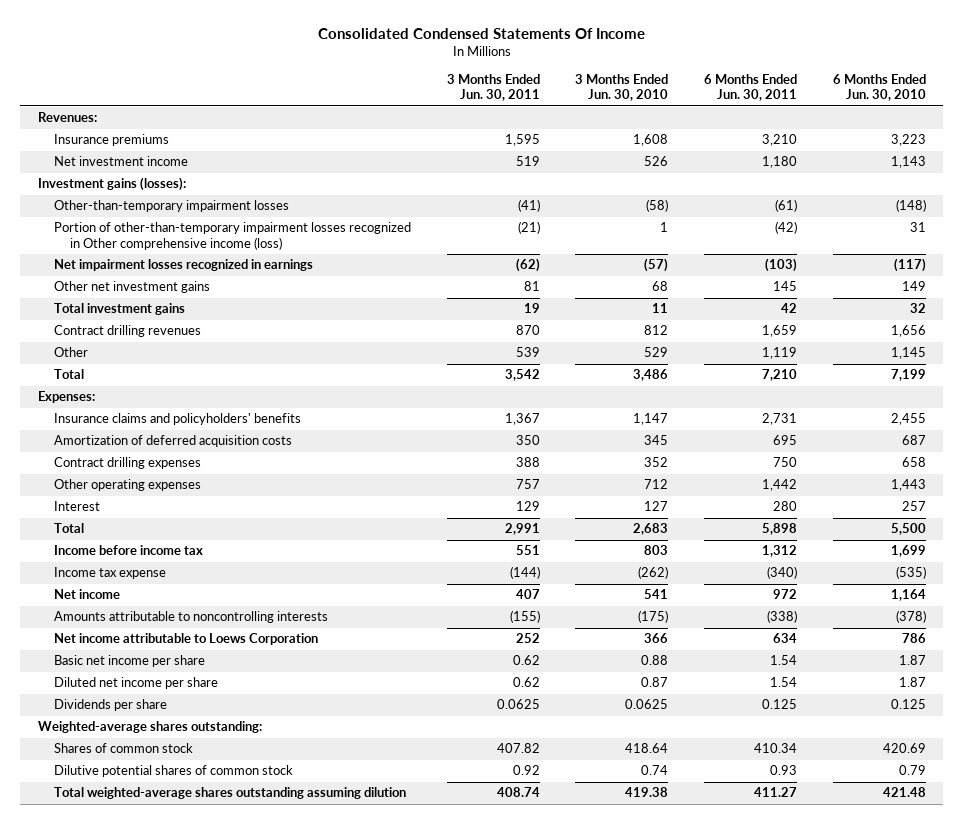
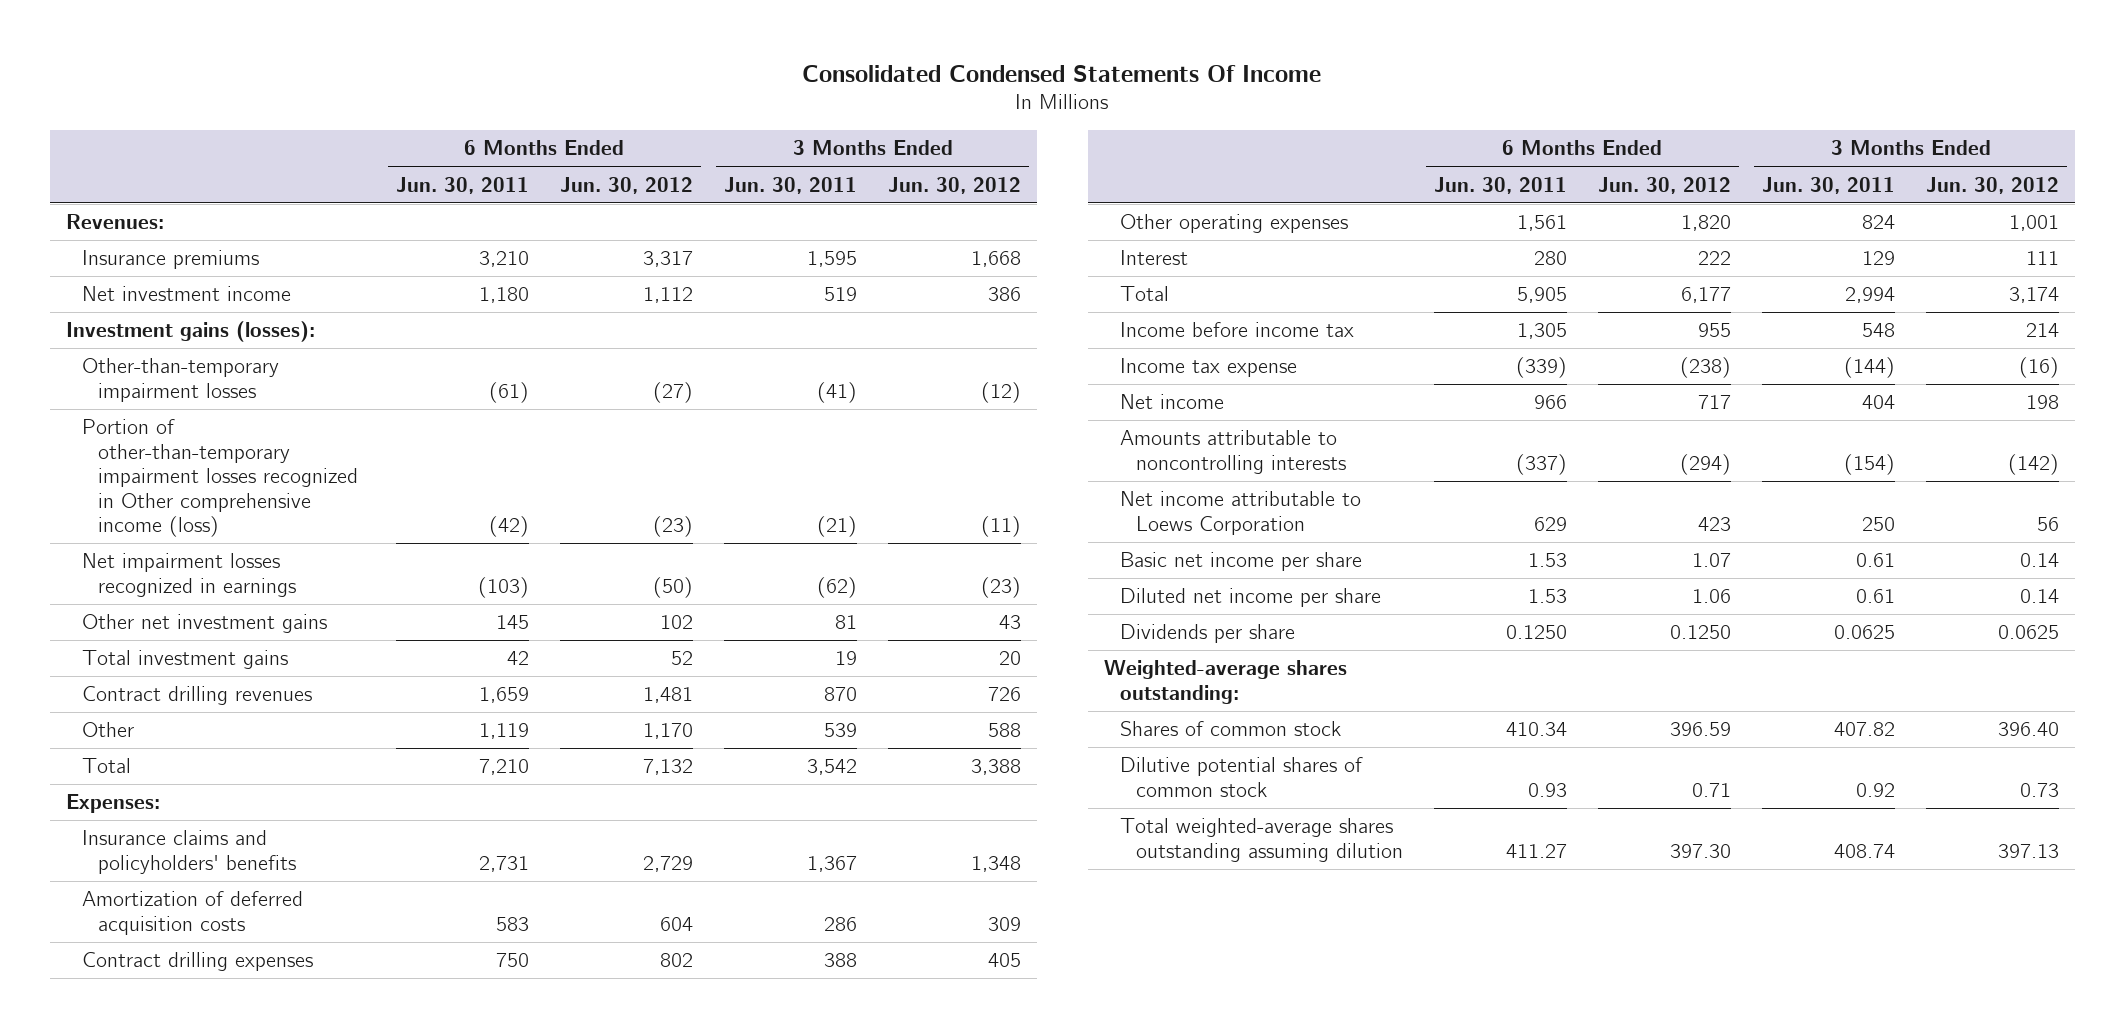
[575,73,669,102] 3 Months Ended Jun. 30, 2010 -> none
[832,73,926,102] 6 Months Ended Jun. 30, 2010 -> none
none -> [559,176,693,194] Jun. 30, 2012
none -> [888,176,1022,194] Jun. 30, 2012
[515,435,540,446] 350 -> [824,916,858,931] 286
[772,435,797,446] 695 -> [495,916,529,931] 583
[515,479,540,490] 757 -> [1862,215,1896,230] 824
[761,479,797,492] 1,442 -> [1516,215,1567,232] 1,561
[504,523,540,536] 2,991 -> [1845,287,1896,304] 2,994
[761,523,797,536] 5,898 -> [1516,287,1567,304] 5,905
[515,545,540,556] 551 -> [1862,323,1896,338] 548
[761,545,797,558] 1,312 -> [1516,323,1567,340] 1,305
[766,566,797,580] (340) -> [1515,357,1567,379] (339)
[515,589,540,600] 407 -> [1862,395,1896,410] 404
[772,589,797,600] 972 -> [1533,395,1567,410] 966
[509,610,540,624] (155) -> [1844,453,1896,475] (154)
[766,610,797,624] (338) -> [1515,453,1567,475] (337)
[515,633,540,644] 252 -> [1862,516,1896,531] 250
[772,633,797,644] 634 -> [1533,516,1567,531] 629
[512,655,540,666] 0.62 -> [1856,553,1896,568] 0.61
[769,655,797,666] 1.54 -> [1527,553,1567,568] 1.53
[512,677,540,688] 0.62 -> [1856,589,1896,604] 0.61
[769,677,797,688] 1.54 -> [1527,589,1567,604] 1.53
[761,699,797,710] 0.125 -> [1505,625,1567,640] 0.1250

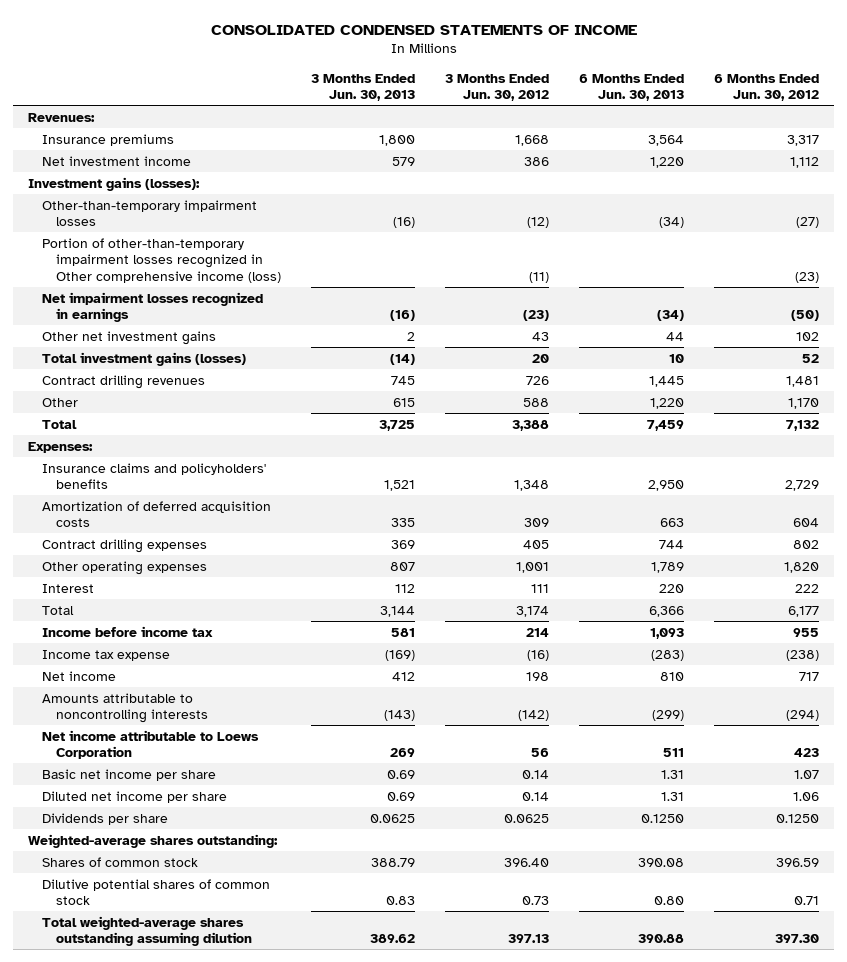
[802,64,1322,82] Consolidated Condensed Statements Of Income -> [210,24,637,35] CONSOLIDATED CONDENSED STATEMENTS OF INCOME
[395,176,529,194] Jun. 30, 2011 -> none
[724,176,858,194] Jun. 30, 2011 -> none
none -> [311,73,416,102] 3 Months Ended Jun. 30, 2013
none -> [578,73,684,102] 6 Months Ended Jun. 30, 2013
[81,650,288,670] Total investment gains -> [42,351,247,366] Total investment gains (losses)

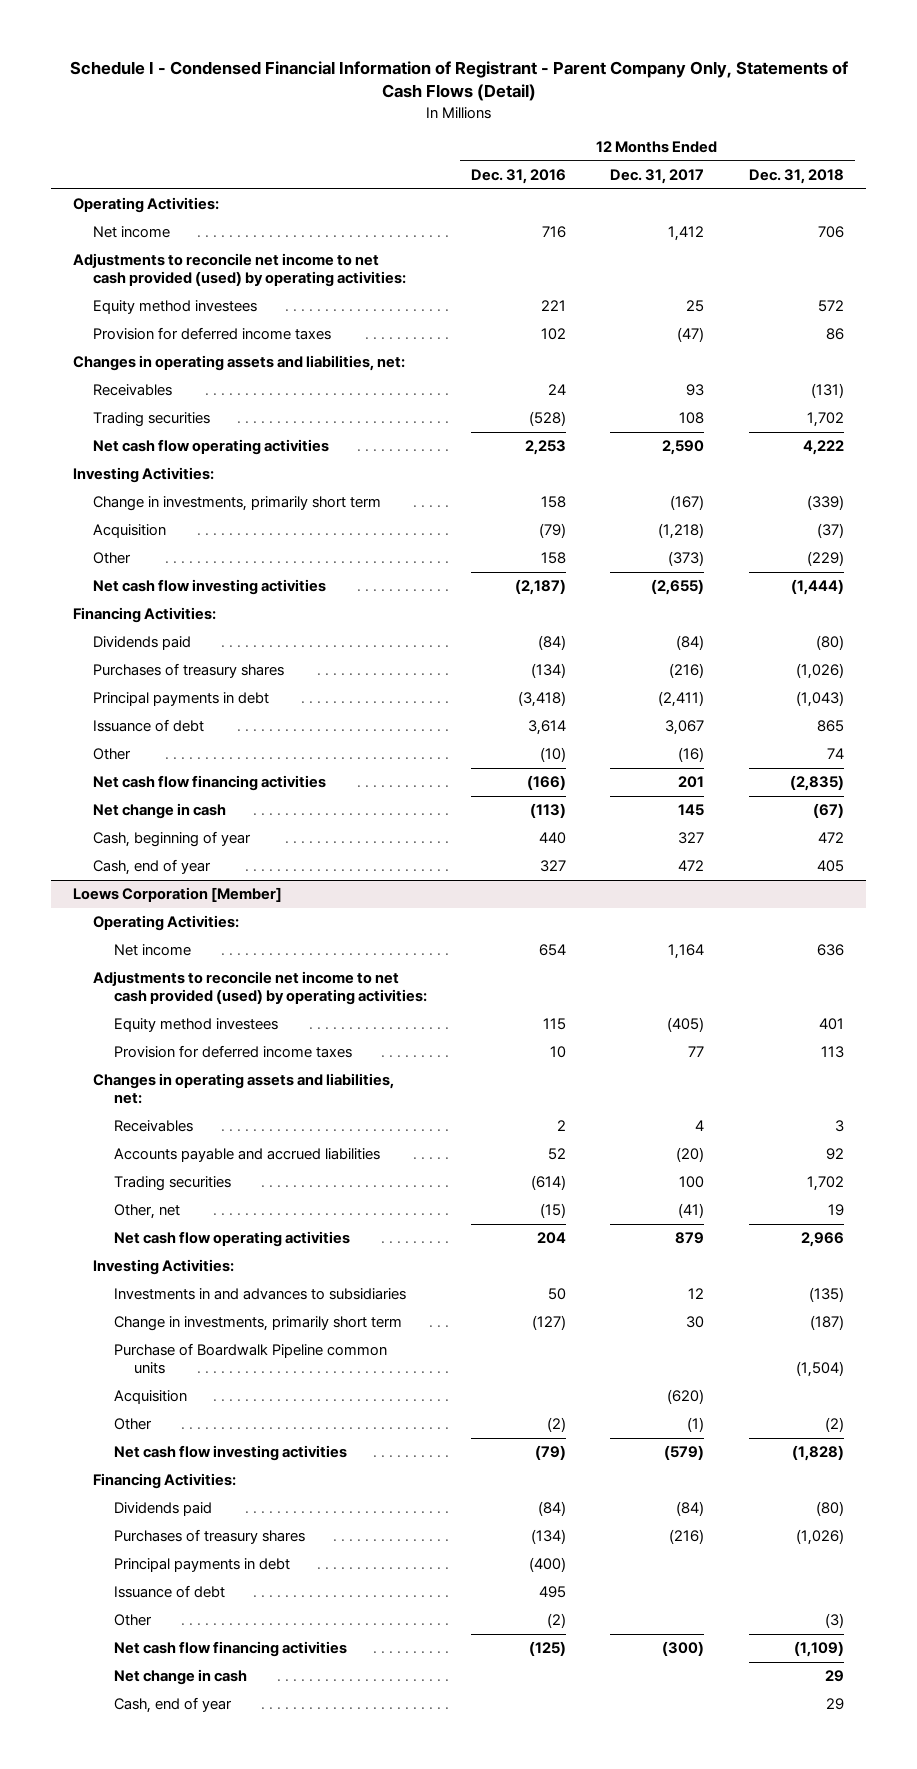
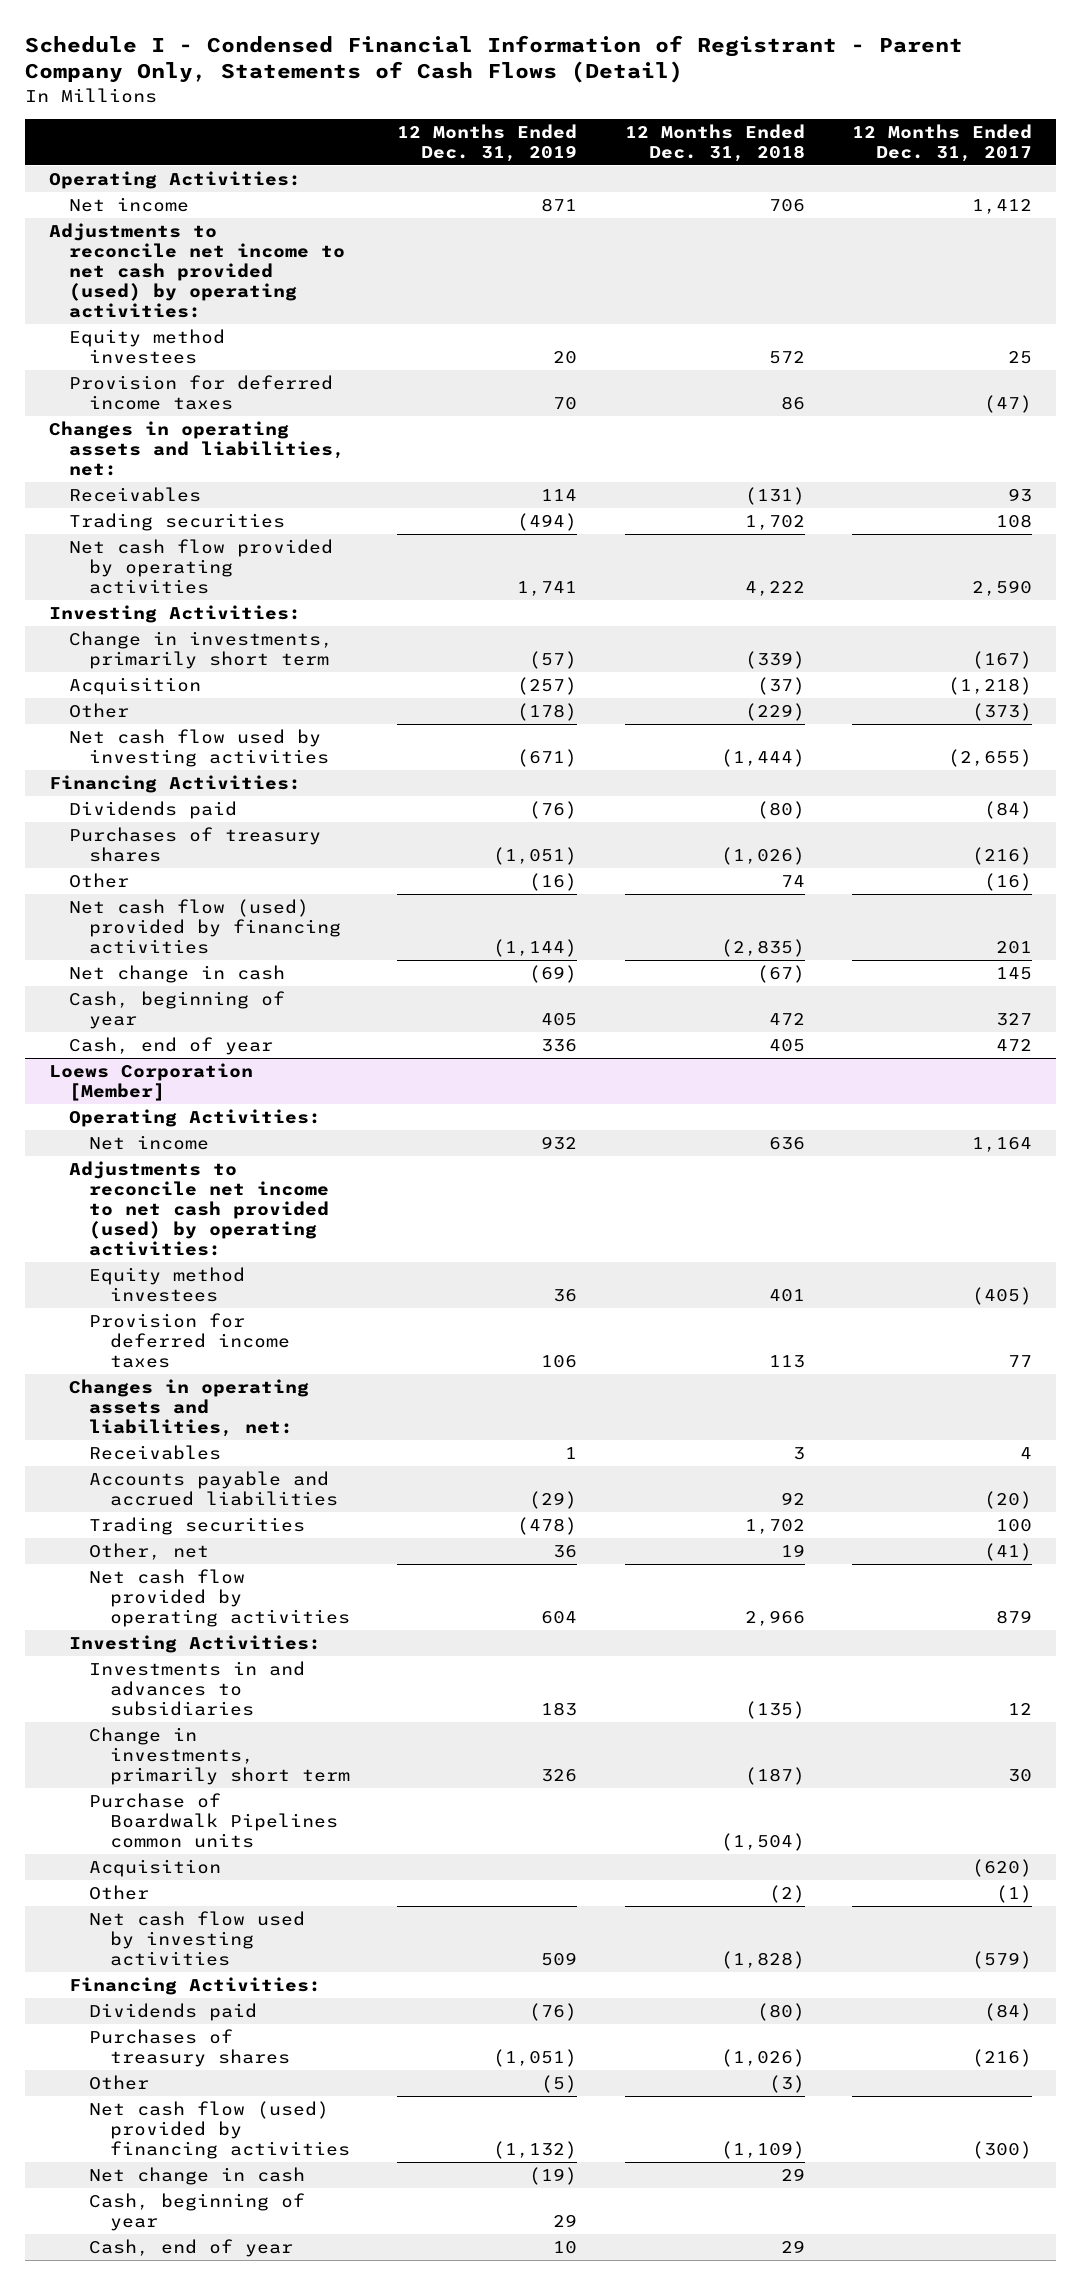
[471,169,567,185] Dec. 31, 2016 -> none
none -> [397,123,578,162] 12 Months Ended Dec. 31, 2019
[93,439,330,456] Net cash flow operating activities -> [69,538,334,594] Net cash flow provided by operating activities
[93,579,327,596] Net cash flow investing activities -> [69,728,330,767] Net cash flow used by investing activities
[93,692,270,707] Principal payments in debt -> none
[93,719,205,733] Issuance of debt -> none
[93,775,327,792] Net cash flow financing activities -> [69,898,342,954] Net cash flow (used) provided by financing activities
[113,1231,350,1248] Net cash flow operating activities -> [89,1568,350,1627] Net cash flow provided by operating activities
[113,1343,387,1374] Purchase of Boardwalk Pipeline common units -> [89,1792,338,1848] Purchase of Boardwalk Pipelines common units
[113,1445,347,1462] Net cash flow investing activities -> [89,1910,306,1966] Net cash flow used by investing activities
[113,1558,290,1573] Principal payments in debt -> none
[113,1585,225,1599] Issuance of debt -> none
[113,1641,347,1658] Net cash flow financing activities -> [89,2100,350,2159] Net cash flow (used) provided by financing activities
none -> [89,2192,306,2231] Cash, beginning of year

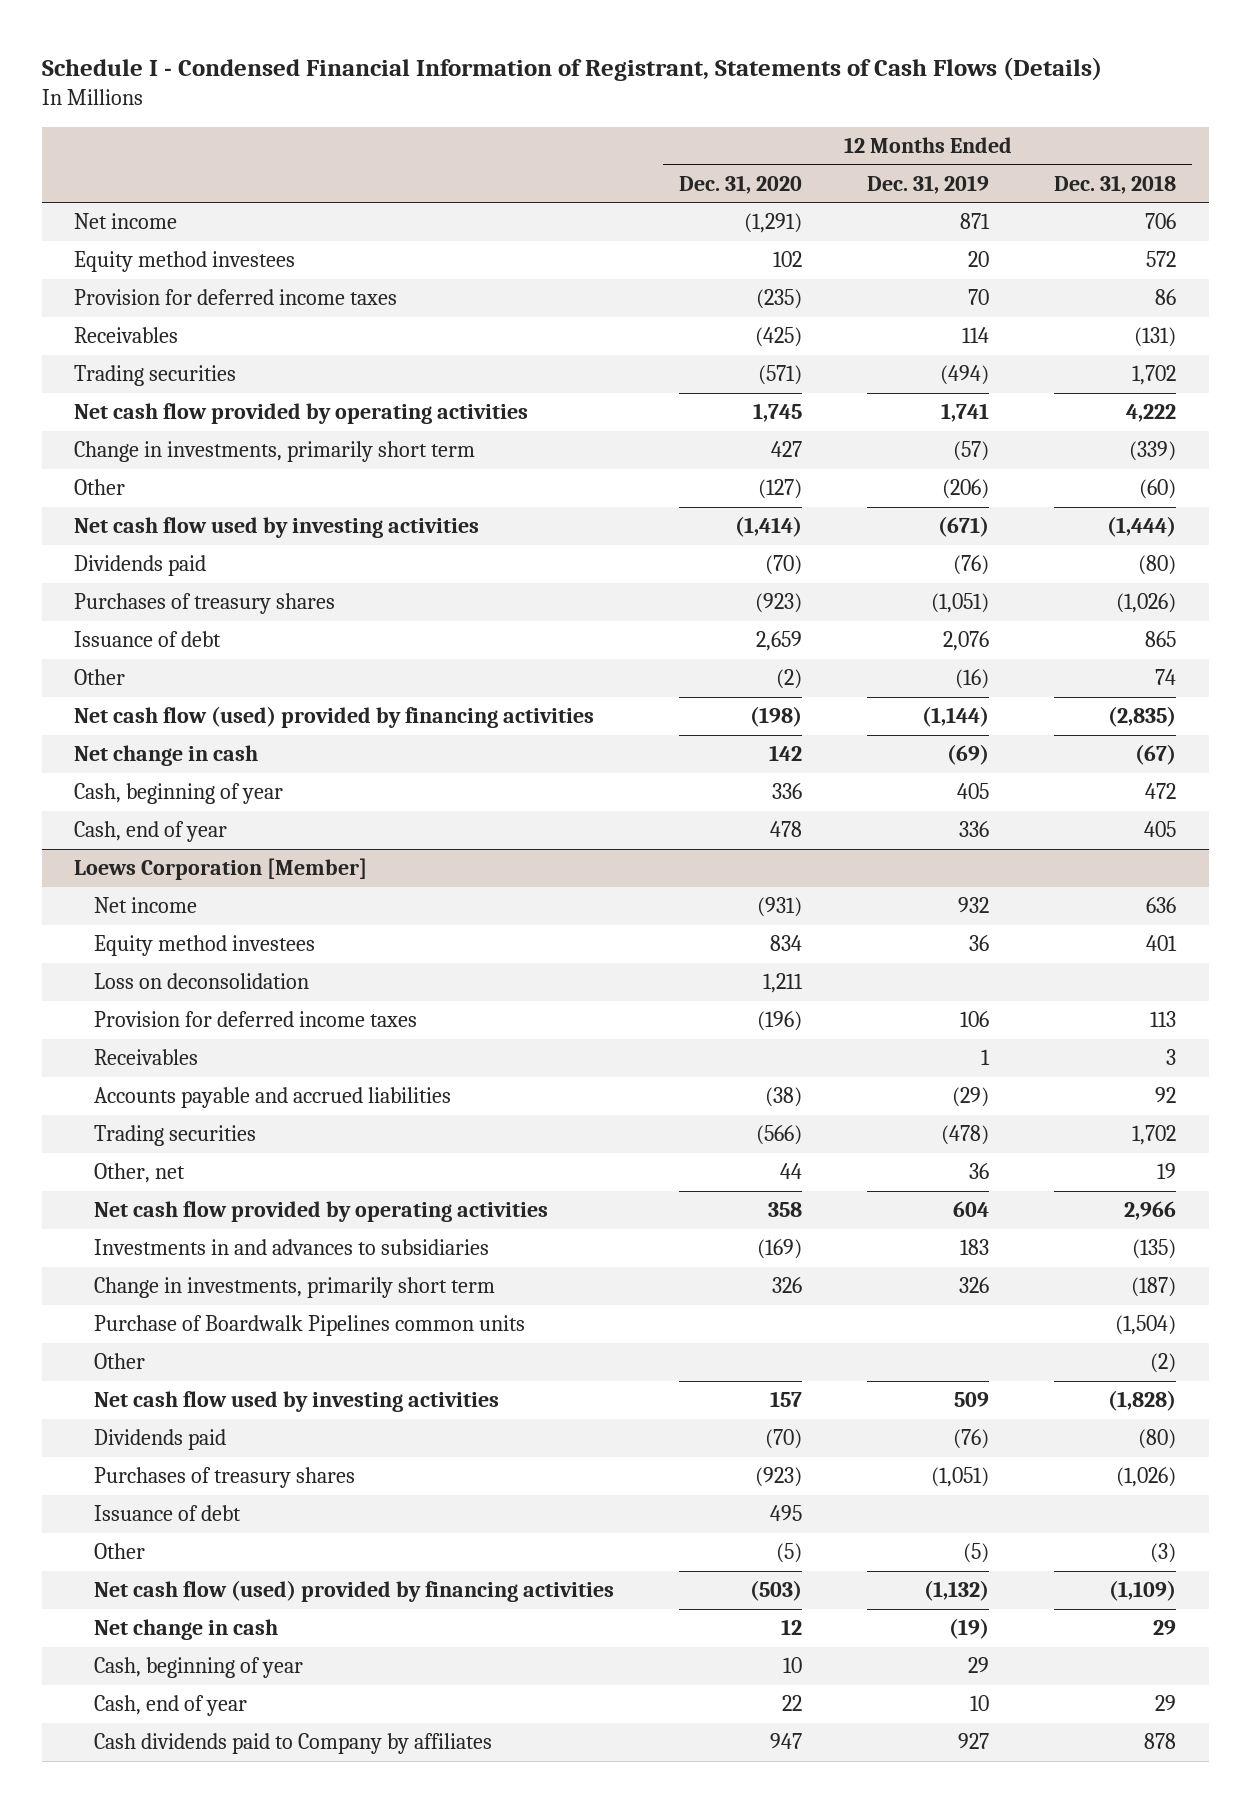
[24,34,963,84] Schedule I - Condensed Financial Information of Registrant - Parent Company Only, Statements of Cash Flows (Detail) -> [41,56,1102,81] Schedule I - Condensed Financial Information of Registrant, Statements of Cash Flows (Details)
[852,123,1033,162] 12 Months Ended Dec. 31, 2017 -> none
none -> [679,175,803,195] Dec. 31, 2020
[48,170,301,189] Operating Activities: -> none
[48,222,346,318] Adjustments to reconcile net income to net cash provided (used) by operating activities: -> none
[48,420,346,476] Changes in operating assets and liabilities, net: -> none
[48,604,301,623] Investing Activities: -> none
[69,676,202,695] Acquisition -> none
[517,702,578,721] (178) -> [942,479,990,500] (206)
[744,702,805,721] (229) -> [1139,479,1177,500] (60)
[48,774,301,793] Financing Activities: -> none
none -> [74,631,222,648] Issuance of debt
[69,1108,322,1127] Operating Activities: -> none
[69,1160,330,1256] Adjustments to reconcile net income to net cash provided (used) by operating activities: -> none
none -> [94,973,310,990] Loss on deconsolidation
[69,1378,310,1437] Changes in operating assets and liabilities, net: -> none
[69,1634,322,1653] Investing Activities: -> none
[89,1858,222,1877] Acquisition -> none
[69,1976,322,1995] Financing Activities: -> none
none -> [94,1505,242,1522] Issuance of debt
none -> [94,1733,493,1755] Cash dividends paid to Company by affiliates

